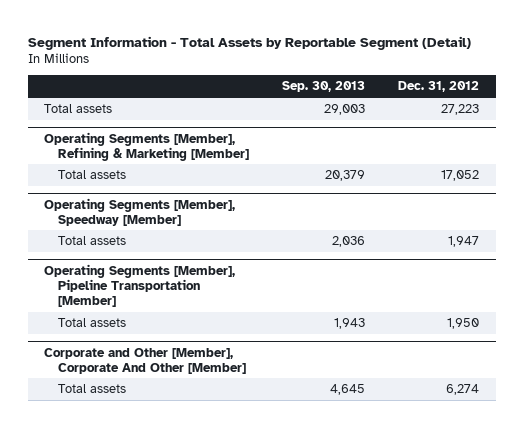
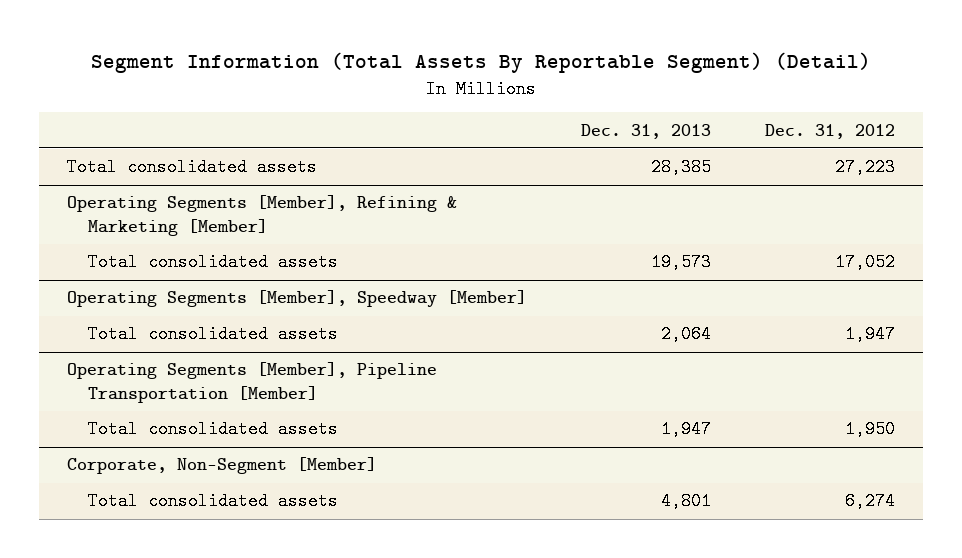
[27,35,471,50] Segment Information - Total Assets by Reportable Segment (Detail) -> [90,52,871,74] Segment Information (Total Assets By Reportable Segment) (Detail)
[281,81,365,93] Sep. 30, 2013 -> none
none -> [580,123,711,139] Dec. 31, 2013
[44,104,113,114] Total assets -> [66,158,317,177] Total consolidated assets
[57,170,126,180] Total assets -> [87,253,338,272] Total consolidated assets
[57,236,126,246] Total assets -> [87,325,338,344] Total consolidated assets
[44,347,246,374] Corporate and Other [Member], Corporate And Other [Member] -> none
[57,318,126,328] Total assets -> [87,420,338,439] Total consolidated assets
none -> [66,457,377,475] Corporate, Non-Segment [Member]
[57,384,126,394] Total assets -> [87,492,338,511] Total consolidated assets

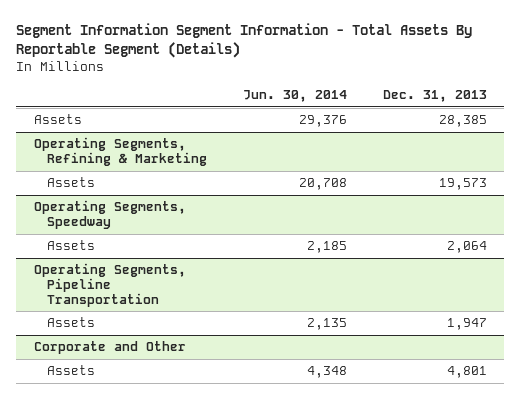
[90,52,871,74] Segment Information (Total Assets By Reportable Segment) (Detail) -> [15,23,472,59] Segment Information Segment Information - Total Assets By Reportable Segment (Details)
[765,123,896,139] Dec. 31, 2012 -> none
none -> [243,90,348,103] Jun. 30, 2014
[66,457,377,475] Corporate, Non-Segment [Member] -> none
[66,158,317,177] Total consolidated assets -> [33,114,82,125] Assets
[66,195,457,237] Operating Segments [Member], Refining & Marketing [Member] -> [33,137,208,167] Operating Segments, Refining & Marketing
[87,253,338,272] Total consolidated assets -> [47,177,96,188] Assets
[66,290,527,308] Operating Segments [Member], Speedway [Member] -> [33,200,186,230] Operating Segments, Speedway
[87,325,338,344] Total consolidated assets -> [47,240,96,251] Assets
[66,362,437,404] Operating Segments [Member], Pipeline Transportation [Member] -> [33,263,186,307] Operating Segments, Pipeline Transportation
[87,420,338,439] Total consolidated assets -> [47,317,96,328] Assets
none -> [33,341,186,355] Corporate and Other
[87,492,338,511] Total consolidated assets -> [47,365,96,376] Assets

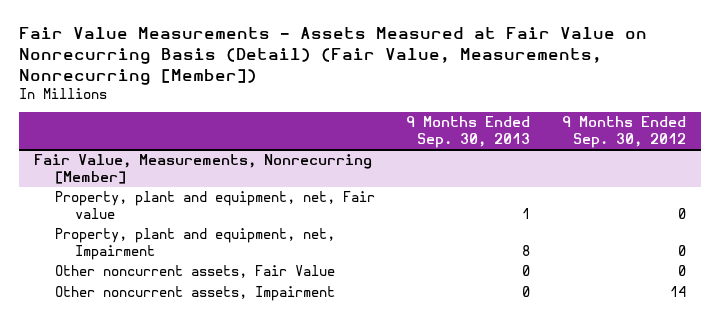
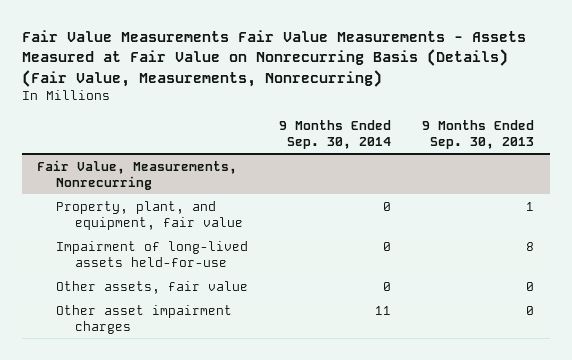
[18,27,647,85] Fair Value Measurements - Assets Measured at Fair Value on Nonrecurring Basis (Detail) (Fair Value, Measurements, Nonrecurring [Member]) -> [21,30,526,87] Fair Value Measurements Fair Value Measurements - Assets Measured at Fair Value on Nonrecurring Basis (Details) (Fair Value, Measurements, Nonrecurring)
[561,116,686,149] 9 Months Ended Sep. 30, 2012 -> none
none -> [279,119,392,149] 9 Months Ended Sep. 30, 2014
[34,154,373,185] Fair Value, Measurements, Nonrecurring [Member] -> [37,159,238,190] Fair Value, Measurements, Nonrecurring
[54,191,375,220] Property, plant and equipment, net, Fair value -> [56,200,244,230] Property, plant, and equipment, fair value
[54,228,335,261] Property, plant and equipment, net, Impairment -> [56,240,249,267] Impairment of long-lived assets held-for-use
[54,265,335,279] Other noncurrent assets, Fair Value -> [56,280,249,294] Other assets, fair value
[54,286,335,302] Other noncurrent assets, Impairment -> [56,304,233,334] Other asset impairment charges

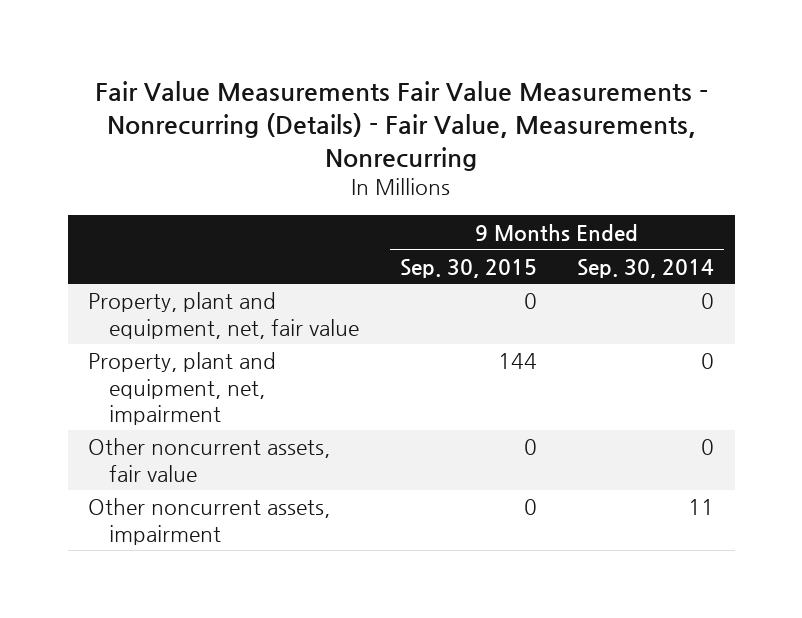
[21,30,526,87] Fair Value Measurements Fair Value Measurements - Assets Measured at Fair Value on Nonrecurring Basis (Details) (Fair Value, Measurements, Nonrecurring) -> [95,81,709,171] Fair Value Measurements Fair Value Measurements - Nonrecurring (Details) - Fair Value, Measurements, Nonrecurring
[422,119,535,149] 9 Months Ended Sep. 30, 2013 -> none
none -> [399,258,537,278] Sep. 30, 2015
[37,159,238,190] Fair Value, Measurements, Nonrecurring -> none
[56,200,244,230] Property, plant, and equipment, fair value -> [87,292,360,339] Property, plant and equipment, net, fair value
[56,240,249,267] Impairment of long-lived assets held-for-use -> [87,352,276,425] Property, plant and equipment, net, impairment
[56,280,249,294] Other assets, fair value -> [87,438,330,482] Other noncurrent assets, fair value
[56,304,233,334] Other asset impairment charges -> [87,498,330,545] Other noncurrent assets, impairment

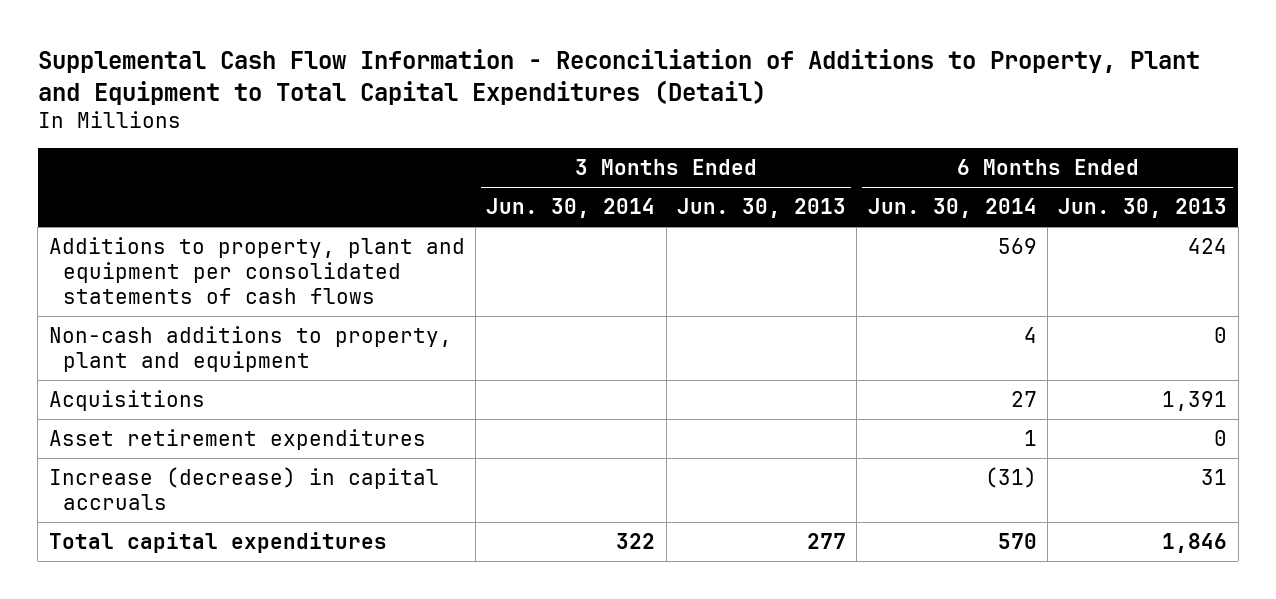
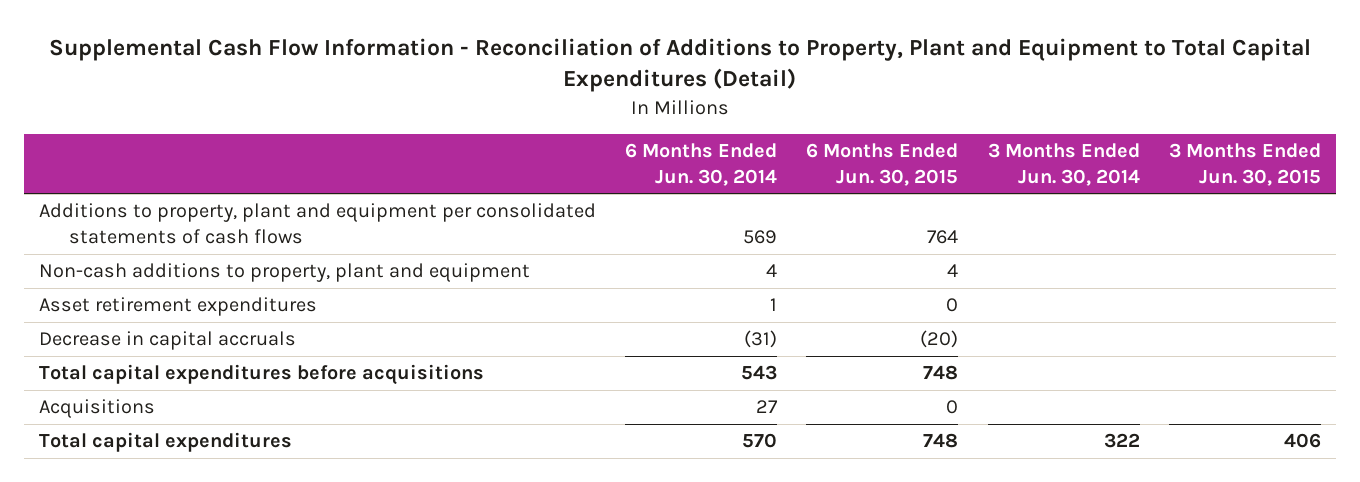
[677,198,847,219] Jun. 30, 2013 -> none
[1058,198,1228,219] Jun. 30, 2013 -> none
none -> [806,143,959,186] 6 Months Ended Jun. 30, 2015
none -> [1168,143,1321,186] 3 Months Ended Jun. 30, 2015
[48,466,439,510] Increase (decrease) in capital accruals -> [38,331,296,351] Decrease in capital accruals
none -> [38,364,484,386] Total capital expenditures before acquisitions
[48,389,205,411] Acquisitions -> [38,399,155,419] Acquisitions

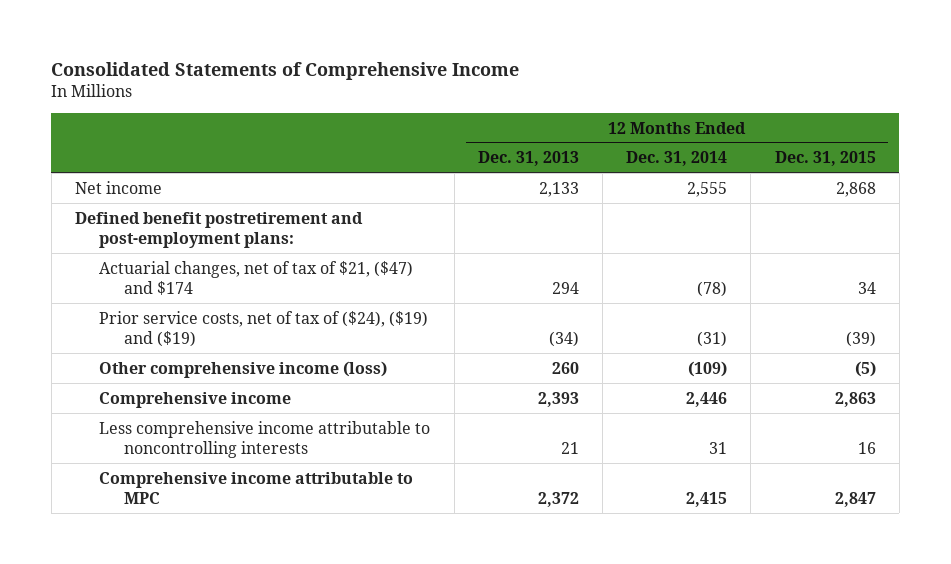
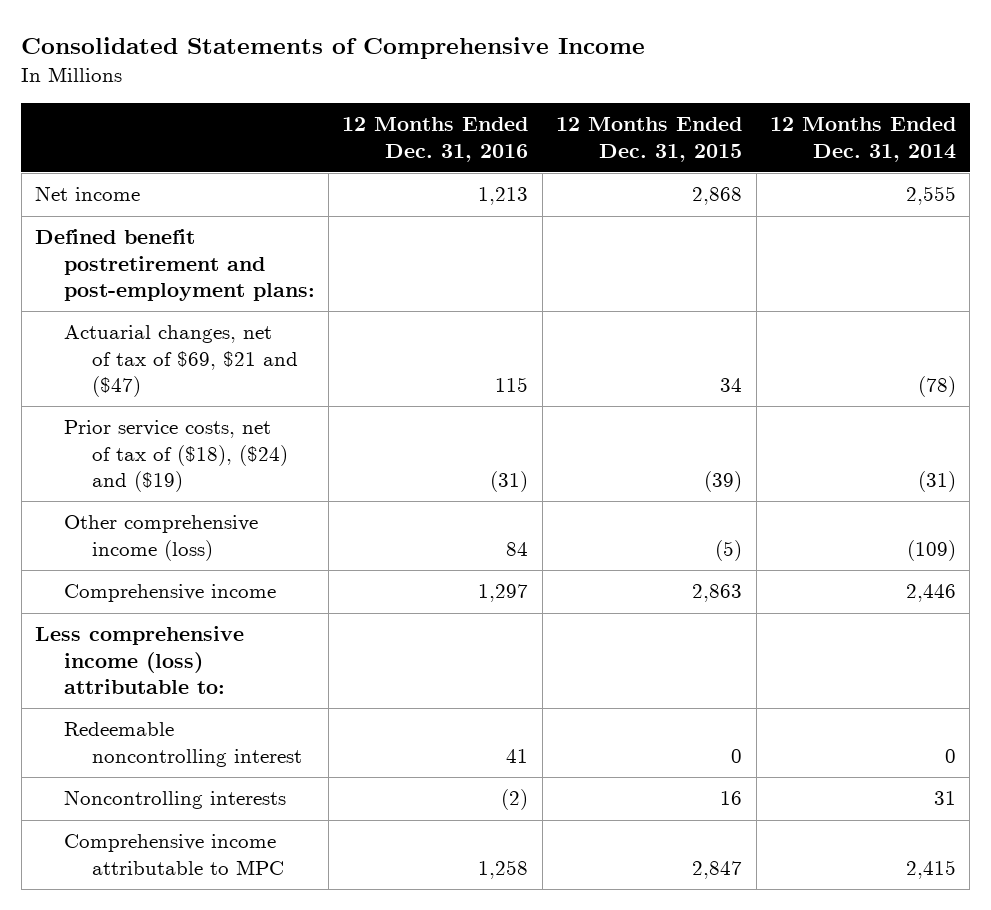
[477,151,579,167] Dec. 31, 2013 -> none
none -> [342,117,529,162] 12 Months Ended Dec. 31, 2016
[99,260,414,296] Actuarial changes, net of tax of $21, ($47) and $174 -> [63,325,299,398] Actuarial changes, net of tax of $69, $21 and ($47)
[99,310,429,348] Prior service costs, net of tax of ($24), ($19) and ($19) -> [63,420,289,493] Prior service costs, net of tax of ($18), ($24) and ($19)
none -> [35,626,245,695] Less comprehensive income (loss) attributable to:
none -> [63,722,303,767] Redeemable noncontrolling interest
[99,420,431,459] Less comprehensive income attributable to noncontrolling interests -> [63,790,286,810] Noncontrolling interests

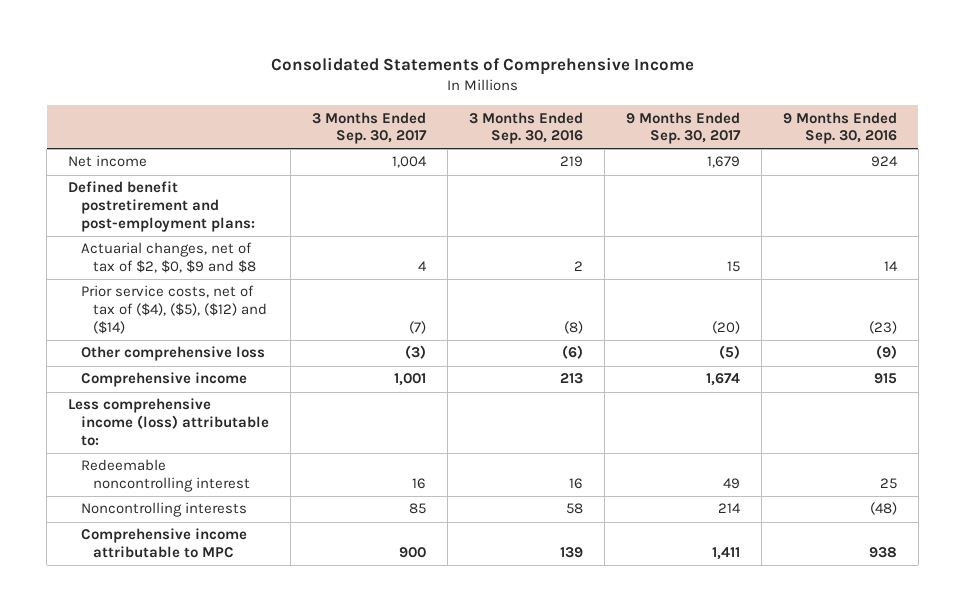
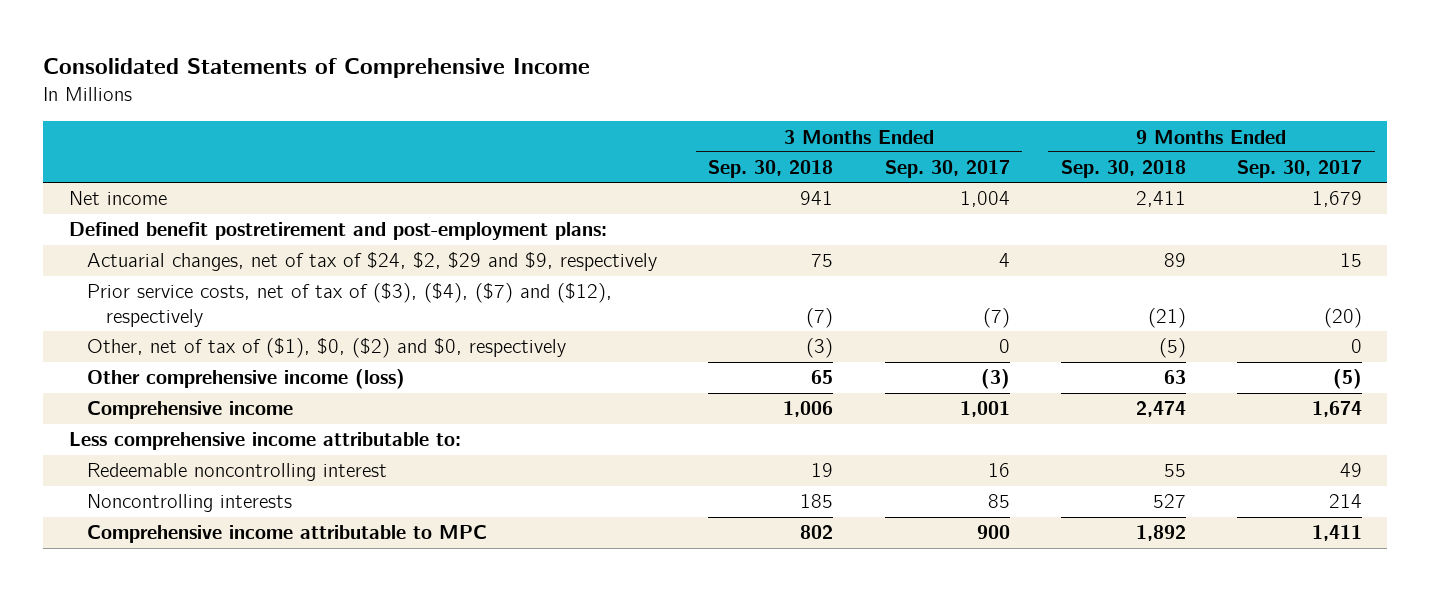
[468,111,583,145] 3 Months Ended Sep. 30, 2016 -> none
[782,111,897,145] 9 Months Ended Sep. 30, 2016 -> none
none -> [708,160,834,179] Sep. 30, 2018
none -> [1060,160,1186,179] Sep. 30, 2018
[80,242,257,274] Actuarial changes, net of tax of $2, $0, $9 and $8 -> [87,252,658,272] Actuarial changes, net of tax of $24, $2, $29 and $9, respectively
[80,285,268,335] Prior service costs, net of tax of ($4), ($5), ($12) and ($14) -> [87,283,613,327] Prior service costs, net of tax of ($3), ($4), ($7) and ($12), respectively
none -> [87,338,567,359] Other, net of tax of ($1), $0, ($2) and $0, respectively
[80,346,265,362] Other comprehensive loss -> [87,369,406,390] Other comprehensive income (loss)
[68,398,269,447] Less comprehensive income (loss) attributable to: -> [68,432,461,451] Less comprehensive income attributable to:

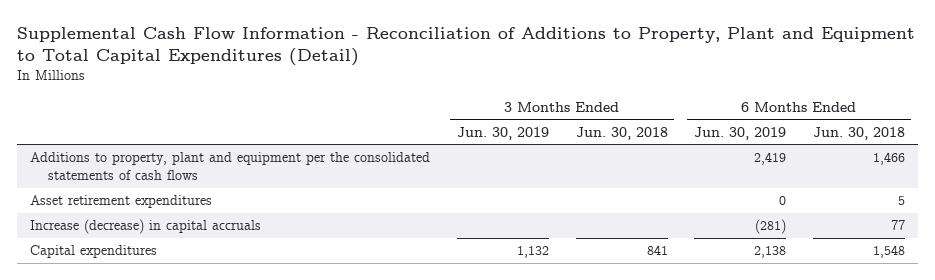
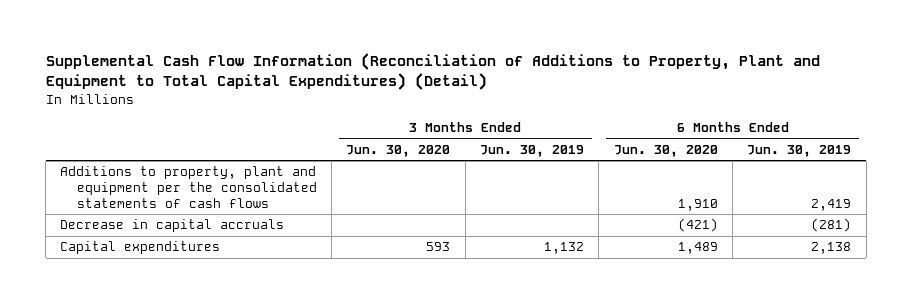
[17,27,916,67] Supplemental Cash Flow Information - Reconciliation of Additions to Property, Plant and Equipment to Total Capital Expenditures (Detail) -> [45,52,820,91] Supplemental Cash Flow Information (Reconciliation of Additions to Property, Plant and Equipment to Total Capital Expenditures) (Detail)
[575,126,668,140] Jun. 30, 2018 -> none
[812,126,905,140] Jun. 30, 2018 -> none
none -> [346,145,451,158] Jun. 30, 2020
none -> [613,145,718,158] Jun. 30, 2020
[30,195,213,209] Asset retirement expenditures -> none
[30,219,262,235] Increase (decrease) in capital accruals -> [60,219,285,233] Decrease in capital accruals

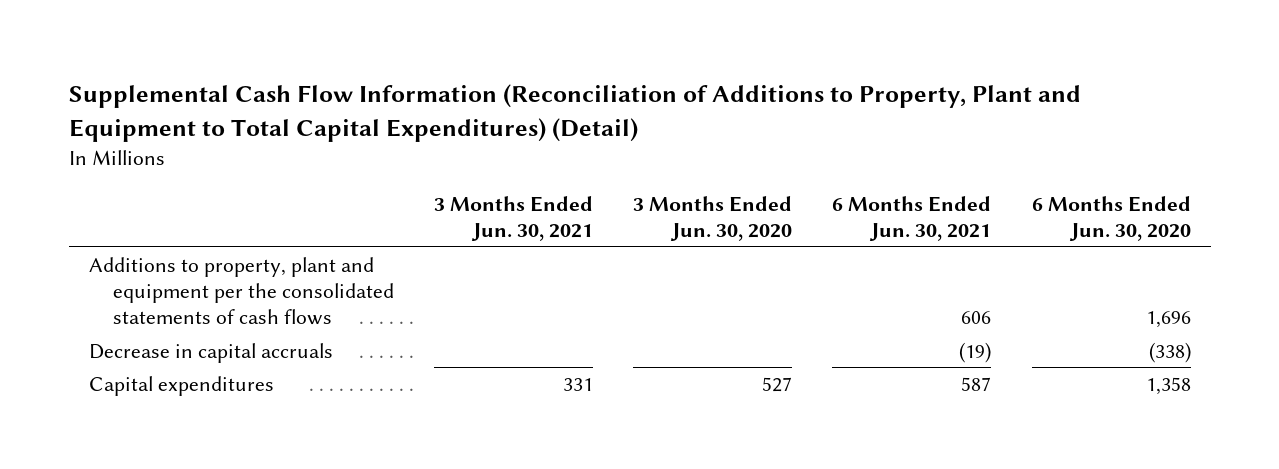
[480,145,585,158] Jun. 30, 2019 -> none
[747,145,852,158] Jun. 30, 2019 -> none
none -> [433,195,593,241] 3 Months Ended Jun. 30, 2021
none -> [832,195,992,241] 6 Months Ended Jun. 30, 2021
[677,199,718,212] 1,910 -> [1145,311,1191,329] 1,696
[677,218,718,233] (421) -> [1148,341,1191,363] (338)
[426,242,451,252] 593 -> [762,376,793,392] 527
[677,242,718,255] 1,489 -> [1145,376,1191,395] 1,358

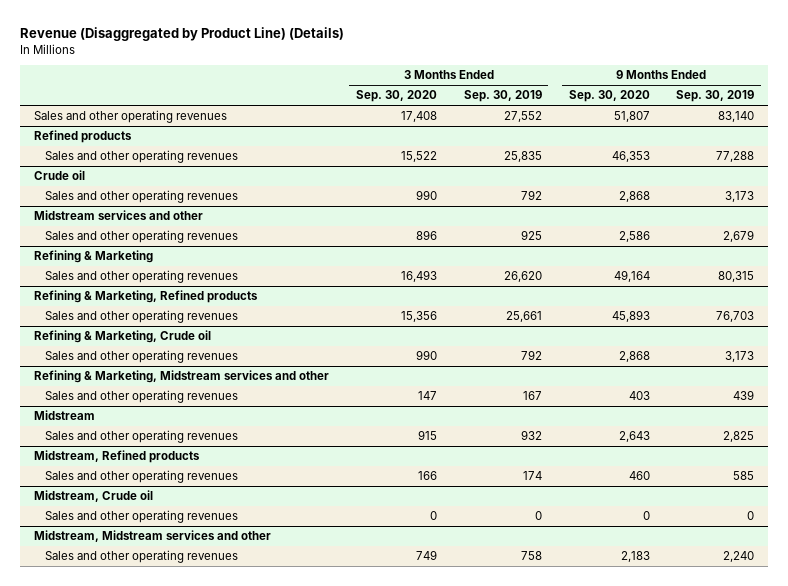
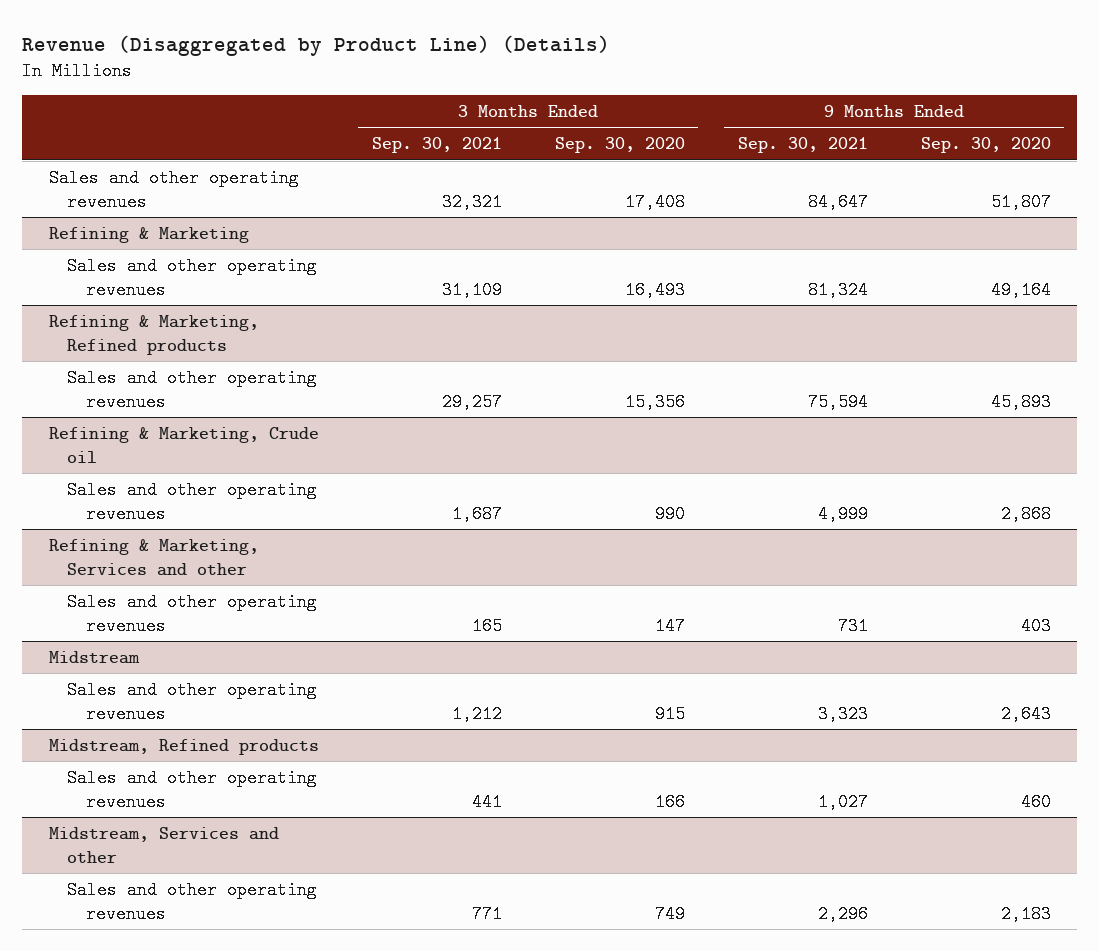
[463,90,542,103] Sep. 30, 2019 -> none
[676,90,755,103] Sep. 30, 2019 -> none
none -> [371,137,502,154] Sep. 30, 2021
none -> [737,137,868,154] Sep. 30, 2021
[33,130,132,144] Refined products -> none
[44,150,238,164] Sales and other operating revenues -> none
[33,170,85,181] Crude oil -> none
[44,190,238,204] Sales and other operating revenues -> none
[33,210,203,221] Midstream services and other -> none
[44,230,238,244] Sales and other operating revenues -> none
[33,370,329,384] Refining & Marketing, Midstream services and other -> [48,538,259,576] Refining & Marketing, Services and other
[33,490,153,503] Midstream, Crude oil -> none
[44,510,238,524] Sales and other operating revenues -> none
[33,530,271,543] Midstream, Midstream services and other -> [48,826,279,863] Midstream, Services and other

